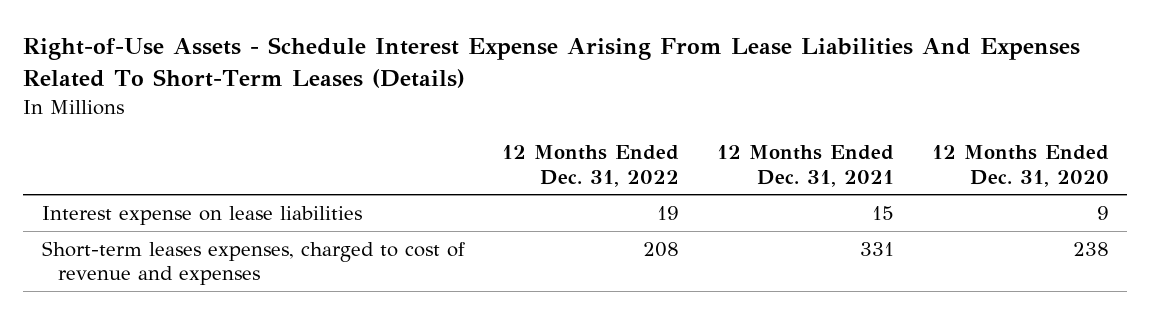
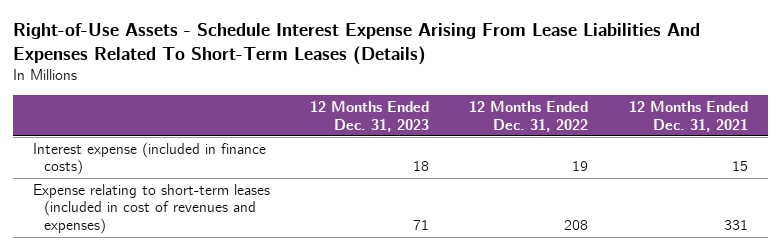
[931,144,1109,187] 12 Months Ended Dec. 31, 2020 -> none
none -> [310,100,430,132] 12 Months Ended Dec. 31, 2023
[41,205,362,225] Interest expense on lease liabilities -> [32,141,266,176] Interest expense (included in finance costs)
[41,240,465,286] Short-term leases expenses, charged to cost of revenue and expenses -> [32,183,270,235] Expense relating to short-term leases (included in cost of revenues and expenses)

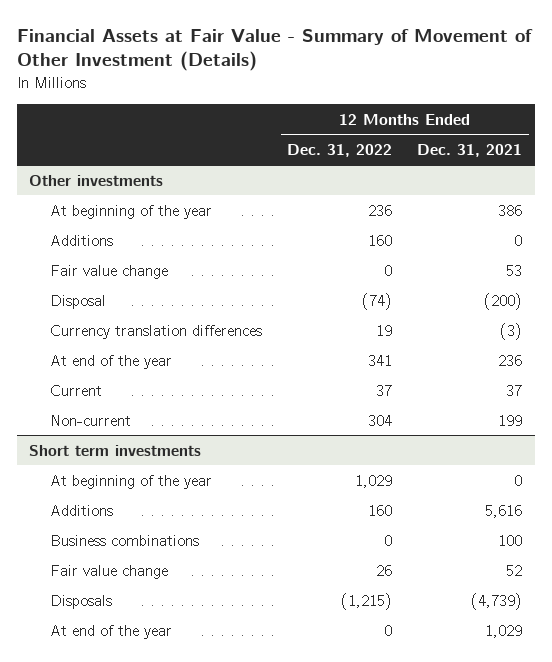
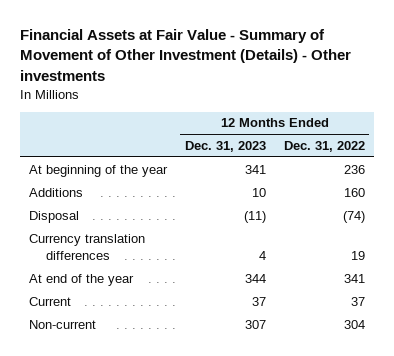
[16,28,533,72] Financial Assets at Fair Value - Summary of Movement of Other Investment (Details) -> [19,29,351,81] Financial Assets at Fair Value - Summary of Movement of Other Investment (Details) - Other investments
[417,143,523,157] Dec. 31, 2021 -> none
none -> [184,141,266,153] Dec. 31, 2023
[29,174,164,186] Other investments -> none
[50,264,169,279] Fair value change -> none
[29,444,202,456] Short term investments -> none
[50,474,213,489] At beginning of the year -> none
[50,504,114,516] Additions -> none
[50,534,200,546] Business combinations -> none
[50,564,169,579] Fair value change -> none
[50,594,113,609] Disposals -> none
[50,624,173,639] At end of the year -> none

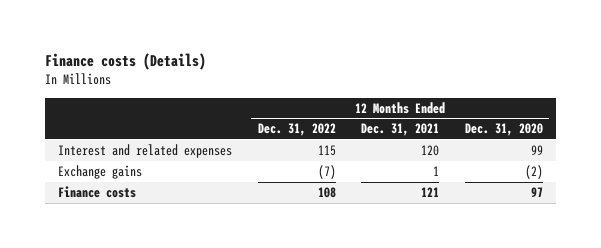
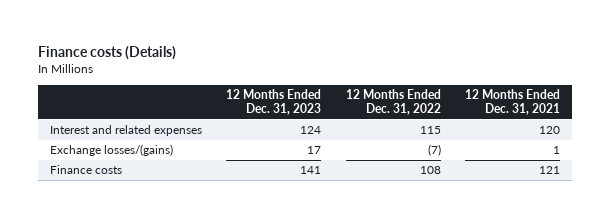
[465,123,544,137] Dec. 31, 2020 -> none
none -> [226,89,322,116] 12 Months Ended Dec. 31, 2023
[58,164,143,179] Exchange gains -> [50,144,174,157] Exchange losses/(gains)

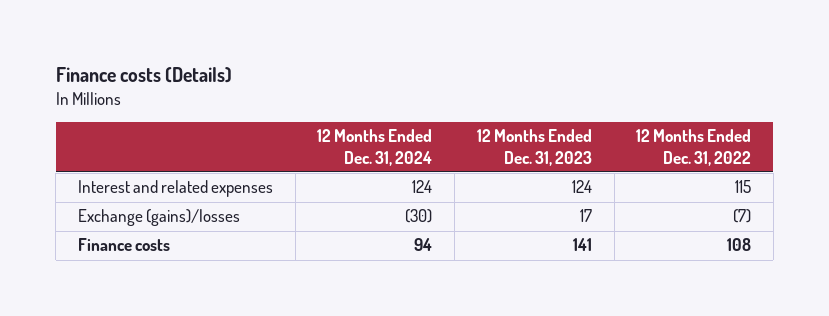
[464,89,560,116] 12 Months Ended Dec. 31, 2021 -> none
none -> [317,129,433,166] 12 Months Ended Dec. 31, 2024
[50,144,174,157] Exchange losses/(gains) -> [78,209,241,227] Exchange (gains)/losses

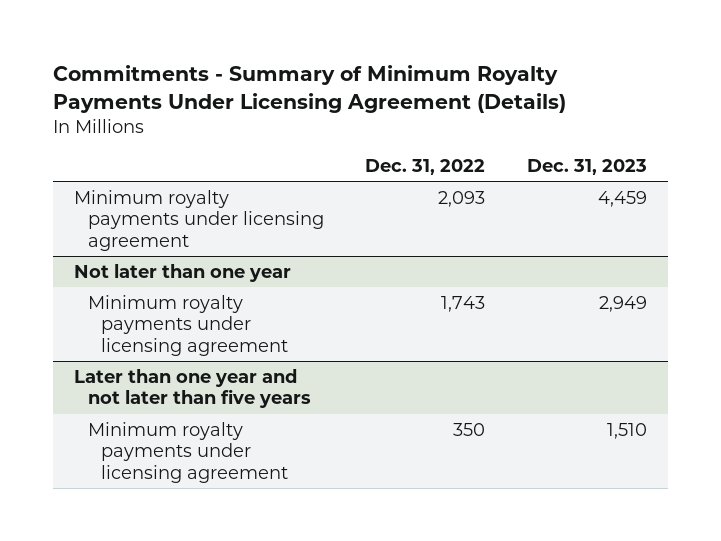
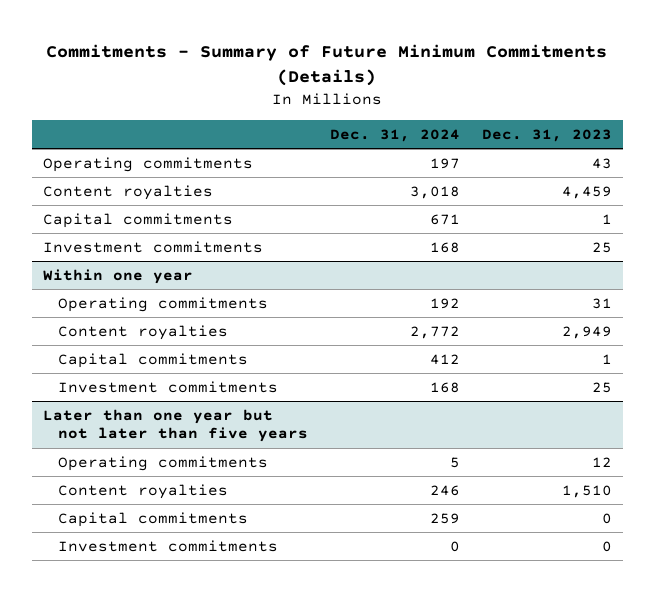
[53,64,567,113] Commitments - Summary of Minimum Royalty Payments Under Licensing Agreement (Details) -> [46,44,608,87] Commitments - Summary of Future Minimum Commitments (Details)
[365,159,486,176] Dec. 31, 2022 -> none
none -> [329,129,460,143] Dec. 31, 2024
none -> [43,156,254,172] Operating commitments
[74,189,324,251] Minimum royalty payments under licensing agreement -> [43,184,214,200] Content royalties
none -> [43,212,234,228] Capital commitments
none -> [43,240,264,253] Investment commitments
[74,263,292,282] Not later than one year -> [43,268,194,284] Within one year
none -> [57,296,268,312] Operating commitments
[87,294,289,356] Minimum royalty payments under licensing agreement -> [57,324,228,340] Content royalties
none -> [57,352,248,368] Capital commitments
none -> [57,380,278,393] Investment commitments
[74,368,311,409] Later than one year and not later than five years -> [43,408,308,443] Later than one year but not later than five years
none -> [57,455,268,471] Operating commitments
[87,421,289,483] Minimum royalty payments under licensing agreement -> [57,483,228,499] Content royalties
none -> [57,511,248,527] Capital commitments
none -> [57,539,278,552] Investment commitments

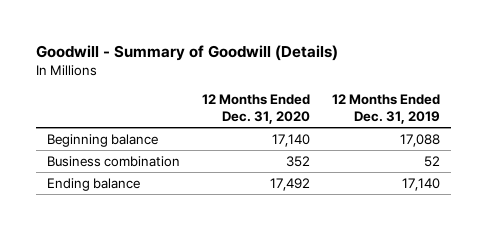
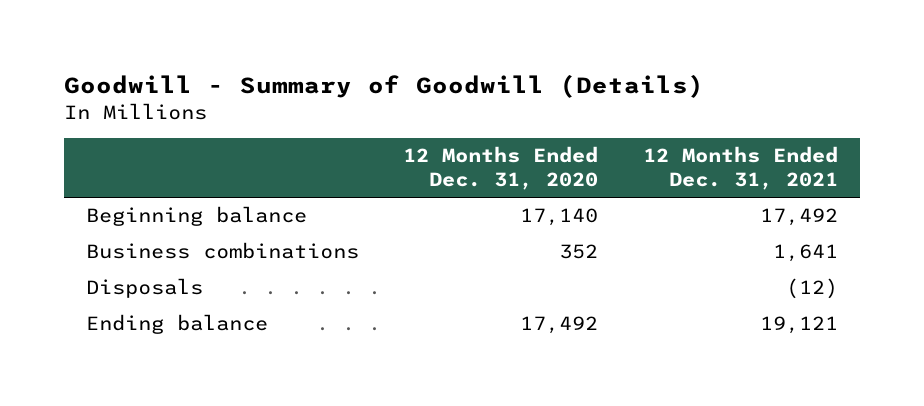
[332,94,441,125] 12 Months Ended Dec. 31, 2019 -> none
none -> [642,146,838,191] 12 Months Ended Dec. 31, 2021
[46,155,180,167] Business combination -> [86,242,360,260] Business combinations
none -> [86,278,204,299] Disposals

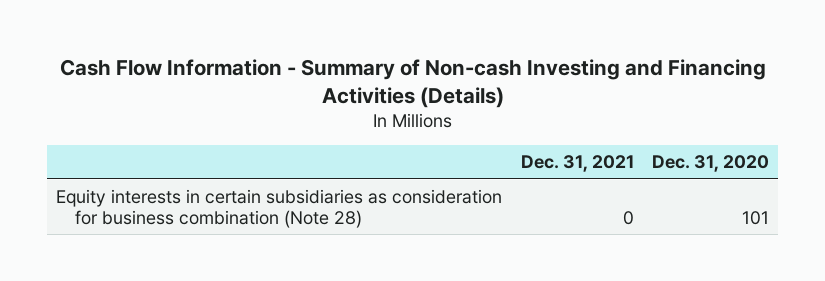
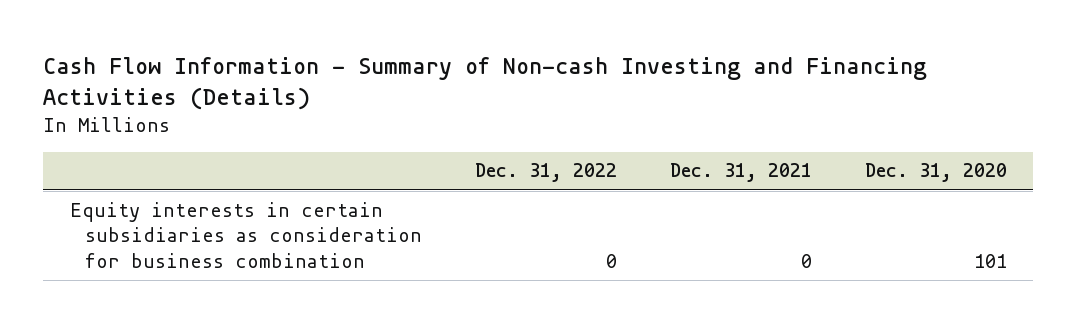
none -> [474,163,617,183] Dec. 31, 2022
[56,189,503,228] Equity interests in certain subsidiaries as consideration for business combination (Note 28) -> [69,201,423,269] Equity interests in certain subsidiaries as consideration for business combination

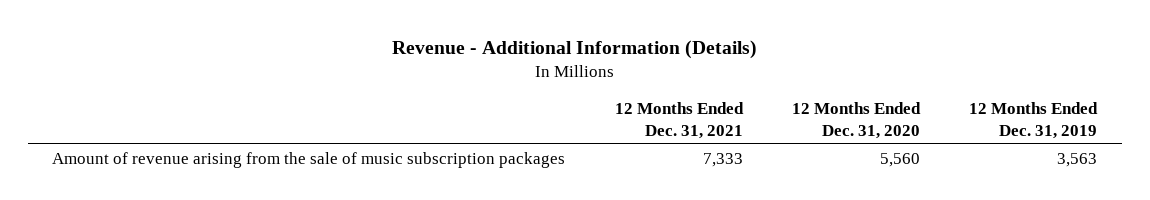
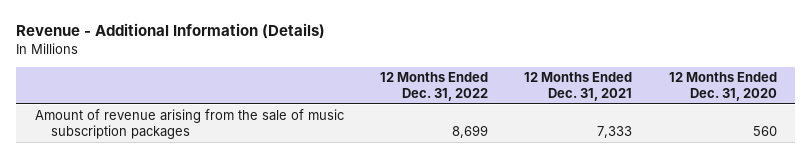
[969,101,1099,139] 12 Months Ended Dec. 31, 2019 -> none
none -> [379,72,488,102] 12 Months Ended Dec. 31, 2022
[879,153,920,168] 5,560 -> [752,126,777,137] 560

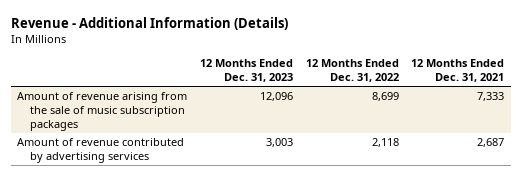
[668,72,777,102] 12 Months Ended Dec. 31, 2020 -> none
none -> [199,59,293,83] 12 Months Ended Dec. 31, 2023
none -> [17,137,185,163] Amount of revenue contributed by advertising services

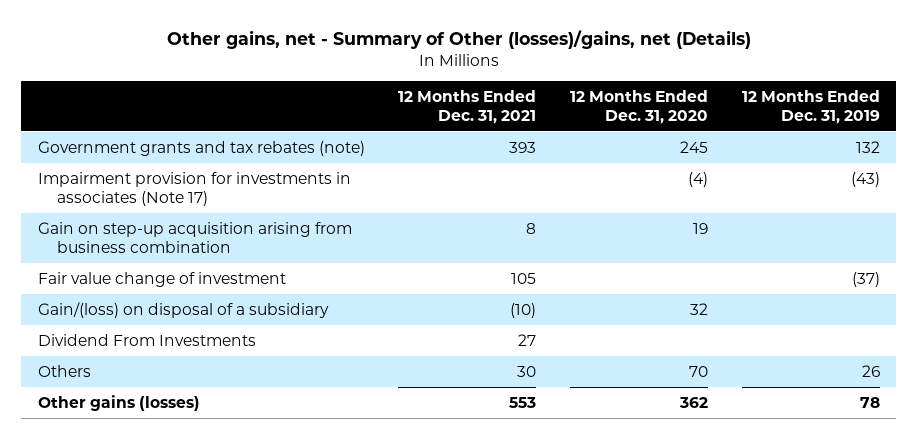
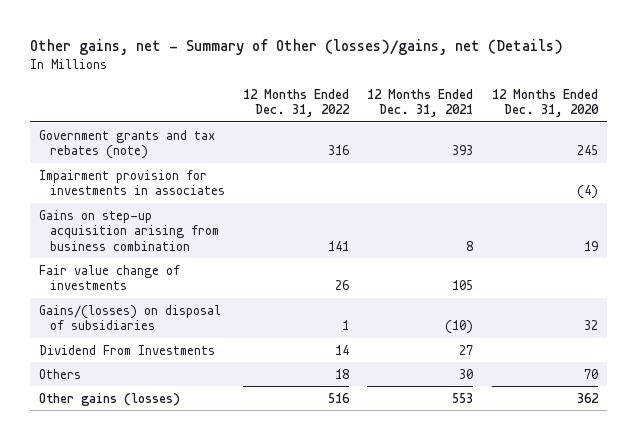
[741,89,880,124] 12 Months Ended Dec. 31, 2019 -> none
none -> [243,88,351,118] 12 Months Ended Dec. 31, 2022
[37,171,351,206] Impairment provision for investments in associates (Note 17) -> [39,169,226,196] Impairment provision for investments in associates
[37,221,352,253] Gain on step-up acquisition arising from business combination -> [39,209,220,251] Gains on step-up acquisition arising from business combination
[37,271,286,287] Fair value change of investment -> [39,264,181,291] Fair value change of investments
[37,301,329,318] Gain/(loss) on disposal of a subsidiary -> [39,304,222,331] Gains/(losses) on disposal of subsidiaries

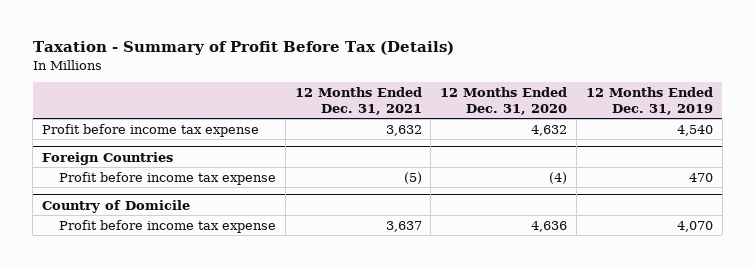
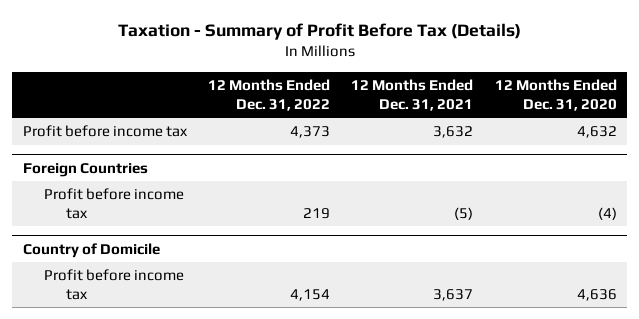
[585,86,713,115] 12 Months Ended Dec. 31, 2019 -> none
none -> [208,79,331,111] 12 Months Ended Dec. 31, 2022
[41,123,259,137] Profit before income tax expense -> [22,125,188,138] Profit before income tax
[58,171,276,185] Profit before income tax expense -> [44,188,185,219] Profit before income tax
[58,219,276,233] Profit before income tax expense -> [44,269,185,300] Profit before income tax

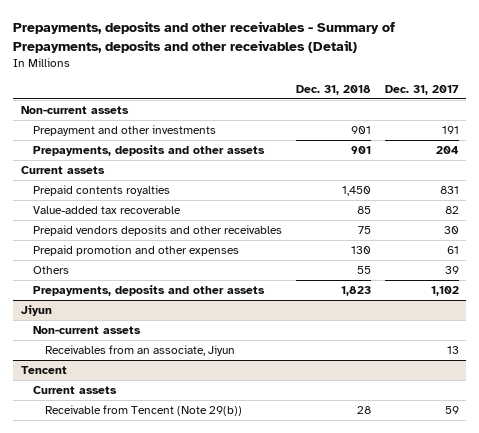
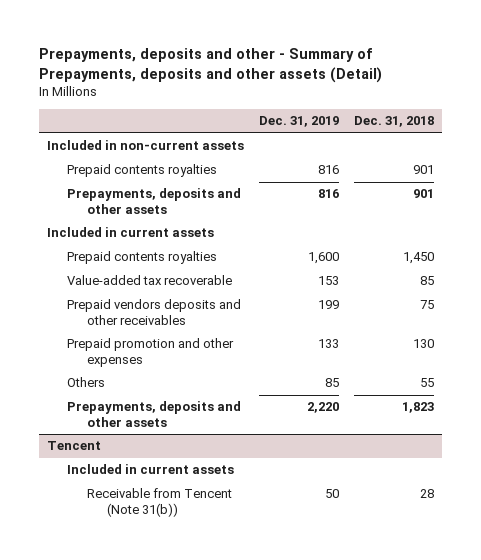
[13,21,396,53] Prepayments, deposits and other receivables - Summary of Prepayments, deposits and other receivables (Detail) -> [39,48,383,84] Prepayments, deposits and other - Summary of Prepayments, deposits and other assets (Detail)
[384,84,459,95] Dec. 31, 2017 -> none
none -> [259,116,340,128] Dec. 31, 2019
[32,125,216,137] Prepayment and other investments -> none
[20,106,129,115] Non-current assets -> [46,140,244,151] Included in non-current assets
none -> [66,164,217,178] Prepaid contents royalties
[20,166,105,175] Current assets -> [46,227,214,238] Included in current assets
[20,305,52,317] Jiyun -> none
[32,326,141,335] Non-current assets -> none
[44,345,235,357] Receivables from an associate, Jiyun -> none
[32,386,117,395] Current assets -> [66,464,234,475] Included in current assets
[44,405,242,417] Receivable from Tencent (Note 29(b)) -> [86,488,232,517] Receivable from Tencent (Note 31(b))

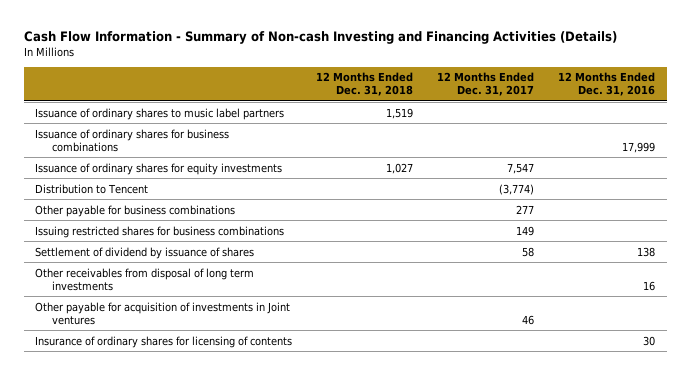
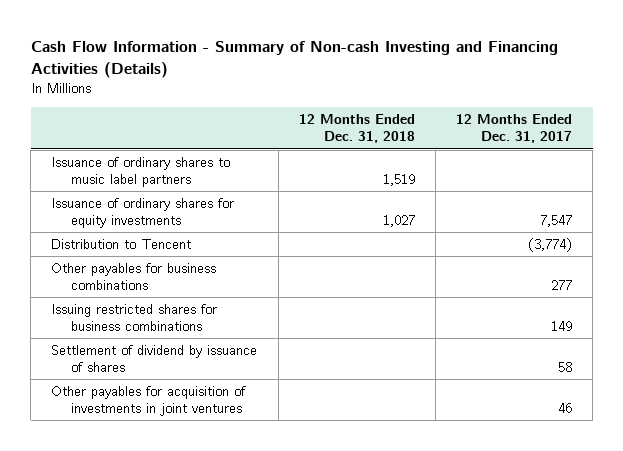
[558,72,656,97] 12 Months Ended Dec. 31, 2016 -> none
[35,128,230,152] Issuance of ordinary shares for business combinations -> none
[35,204,236,217] Other payable for business combinations -> [51,262,217,291] Other payables for business combinations
[35,267,255,291] Other receivables from disposal of long term investments -> none
[35,335,293,348] Insurance of ordinary shares for licensing of contents -> none
[35,301,291,325] Other payable for acquisition of investments in Joint ventures -> [51,385,247,417] Other payables for acquisition of investments in joint ventures

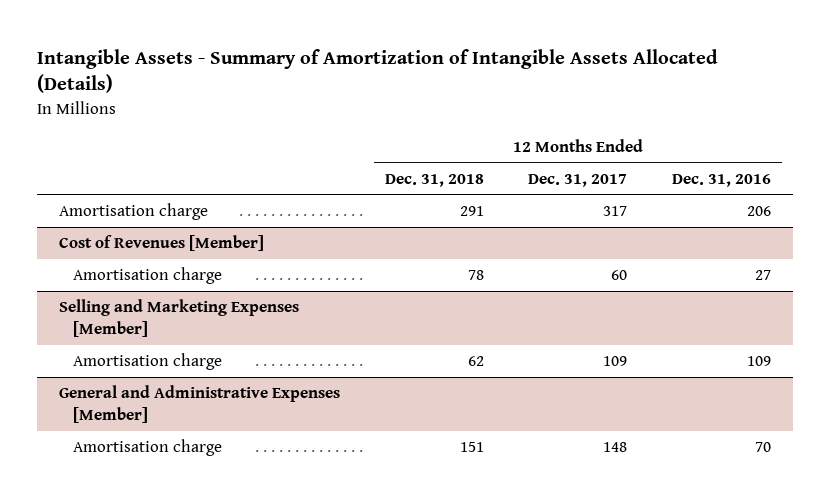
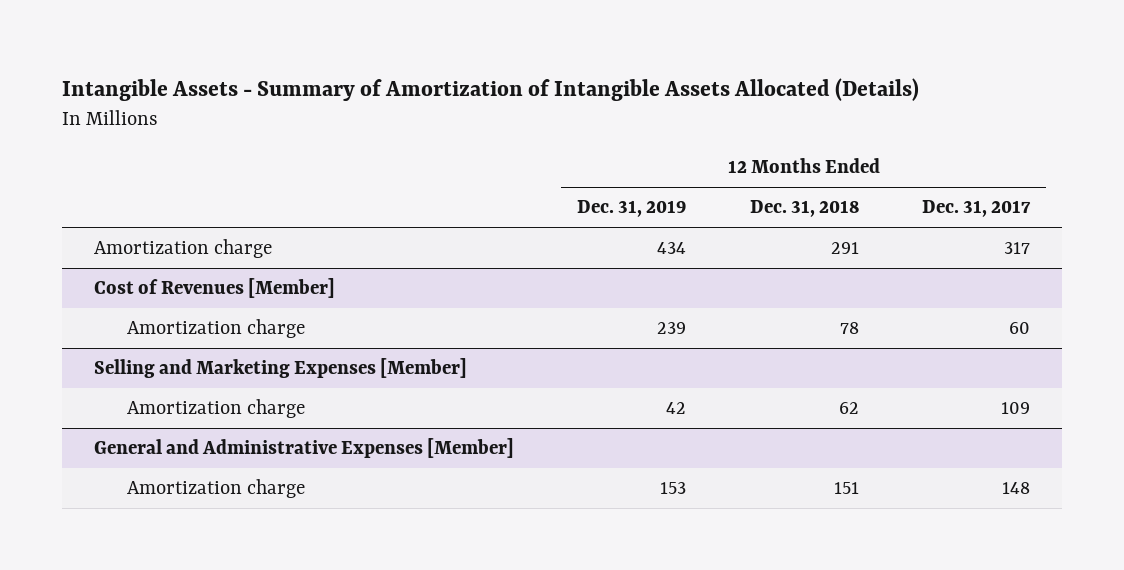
[671,173,771,187] Dec. 31, 2016 -> none
none -> [577,200,687,218] Dec. 31, 2019
[59,203,209,221] Amortisation charge -> [93,239,272,259] Amortization charge
[73,267,223,285] Amortisation charge -> [127,319,306,339] Amortization charge
[73,353,223,371] Amortisation charge -> [127,399,306,419] Amortization charge
[73,439,223,457] Amortisation charge -> [127,479,306,499] Amortization charge

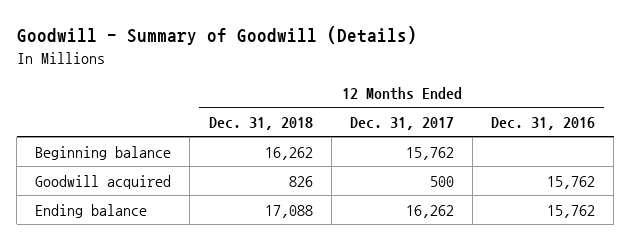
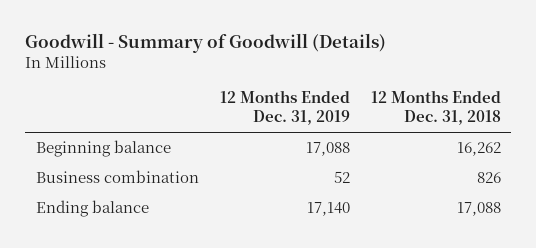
[349,117,454,131] Dec. 31, 2017 -> none
[491,117,596,131] Dec. 31, 2016 -> none
none -> [219,90,350,126] 12 Months Ended Dec. 31, 2019
[35,174,172,189] Goodwill acquired -> [35,170,199,184] Business combination

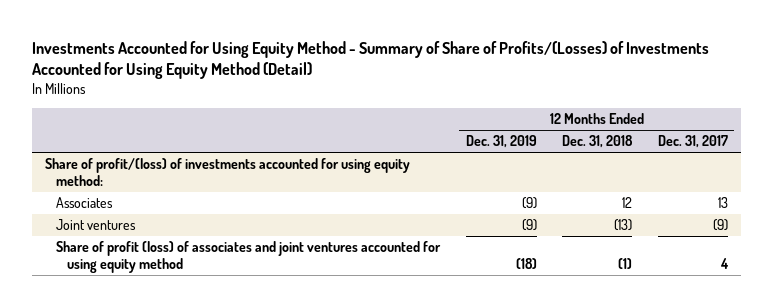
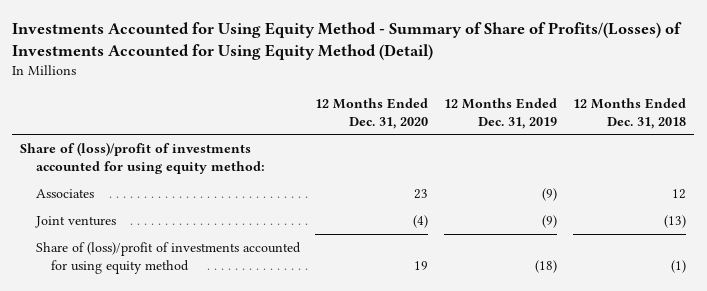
[657,135,728,149] Dec. 31, 2017 -> none
none -> [315,97,429,129] 12 Months Ended Dec. 31, 2020
[44,158,410,187] Share of profit/(loss) of investments accounted for using equity method: -> [20,142,265,174] Share of (loss)/profit of investments accounted for using equity method:
[55,241,441,274] Share of profit (loss) of associates and joint ventures accounted for using equity method -> [35,242,301,274] Share of (loss)/profit of investments accounted for using equity method

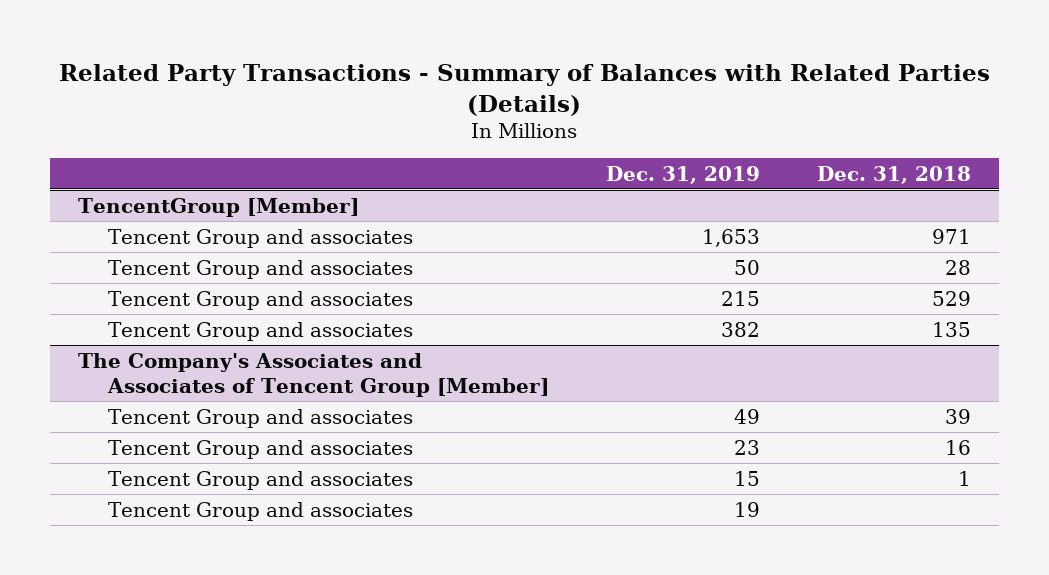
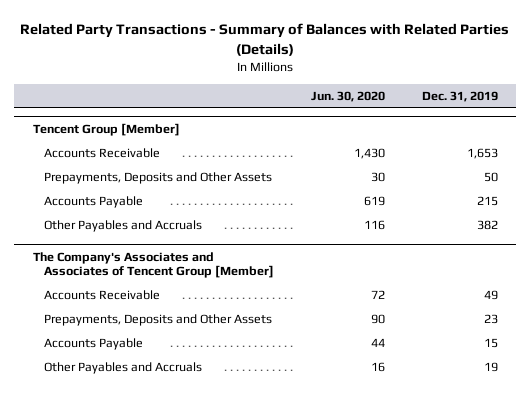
[816,165,971,184] Dec. 31, 2018 -> none
none -> [310,90,385,102] Jun. 30, 2020
[78,197,360,217] TencentGroup [Member] -> [32,122,180,136] Tencent Group [Member]
[108,228,414,248] Tencent Group and associates -> [44,148,161,159] Accounts Receivable
[108,259,414,279] Tencent Group and associates -> [44,172,273,185] Prepayments, Deposits and Other Assets
[108,290,414,310] Tencent Group and associates -> [44,196,144,209] Accounts Payable
[108,321,414,341] Tencent Group and associates -> [44,220,203,233] Other Payables and Accruals
[108,408,414,428] Tencent Group and associates -> [44,290,161,301] Accounts Receivable
[108,439,414,459] Tencent Group and associates -> [44,314,273,327] Prepayments, Deposits and Other Assets
[108,470,414,490] Tencent Group and associates -> [44,338,144,351] Accounts Payable
[108,501,414,521] Tencent Group and associates -> [44,362,203,375] Other Payables and Accruals

